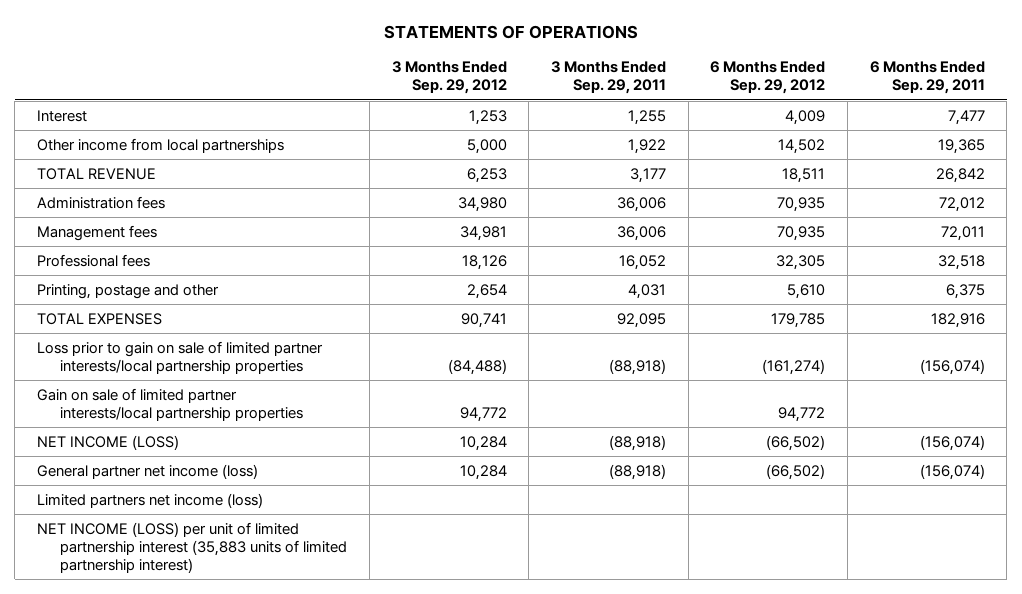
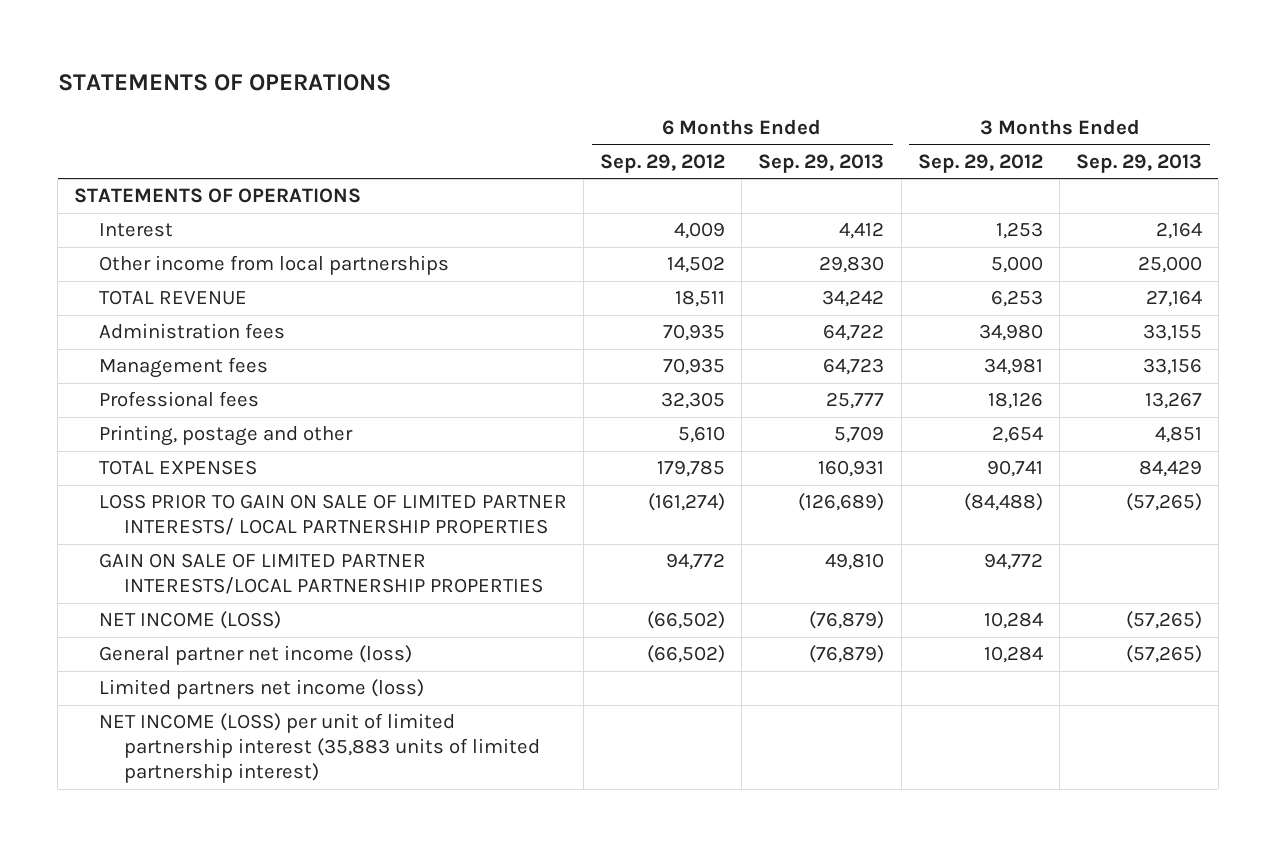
[551,61,667,95] 3 Months Ended Sep. 29, 2011 -> none
[869,61,985,95] 6 Months Ended Sep. 29, 2011 -> none
none -> [758,153,885,173] Sep. 29, 2013
none -> [1075,153,1202,173] Sep. 29, 2013
none -> [74,188,362,204] STATEMENTS OF OPERATIONS
[36,340,323,374] Loss prior to gain on sale of limited partner interests/local partnership properties -> [99,494,568,536] LOSS PRIOR TO GAIN ON SALE OF LIMITED PARTNER INTERESTS/ LOCAL PARTNERSHIP PROPERTIES
[36,387,304,421] Gain on sale of limited partner interests/local partnership properties -> [99,553,544,595] GAIN ON SALE OF LIMITED PARTNER INTERESTS/LOCAL PARTNERSHIP PROPERTIES

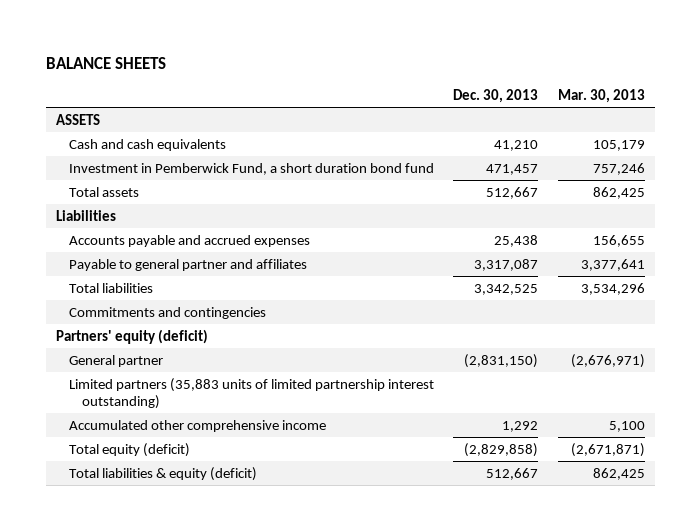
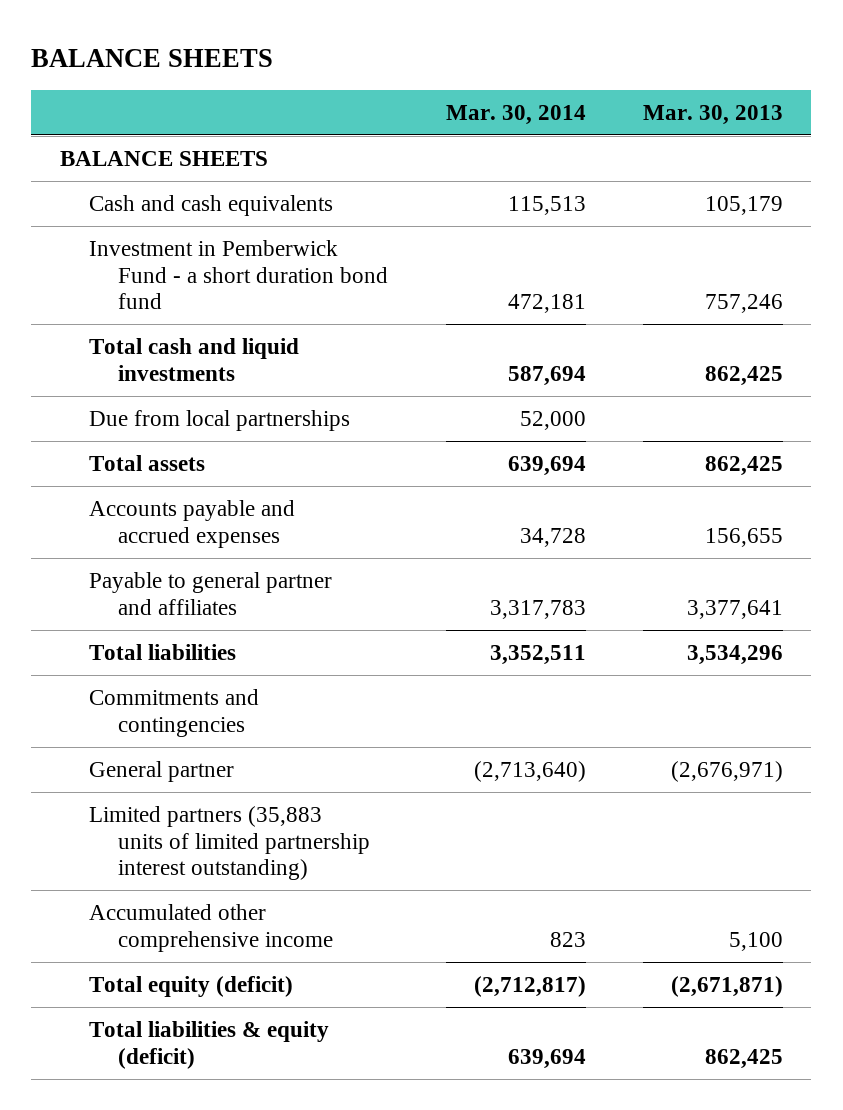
[453,89,539,104] Dec. 30, 2013 -> none
none -> [445,104,586,125] Mar. 30, 2014
[55,113,100,125] ASSETS -> none
none -> [60,150,269,166] BALANCE SHEETS
[68,162,434,175] Investment in Pemberwick Fund, a short duration bond fund -> [89,239,389,310] Investment in Pemberwick Fund - a short duration bond fund
none -> [89,337,300,381] Total cash and liquid investments
none -> [89,409,351,431] Due from local partnerships
[55,209,116,221] Liabilities -> none
[55,328,208,344] Partners' equity (deficit) -> none

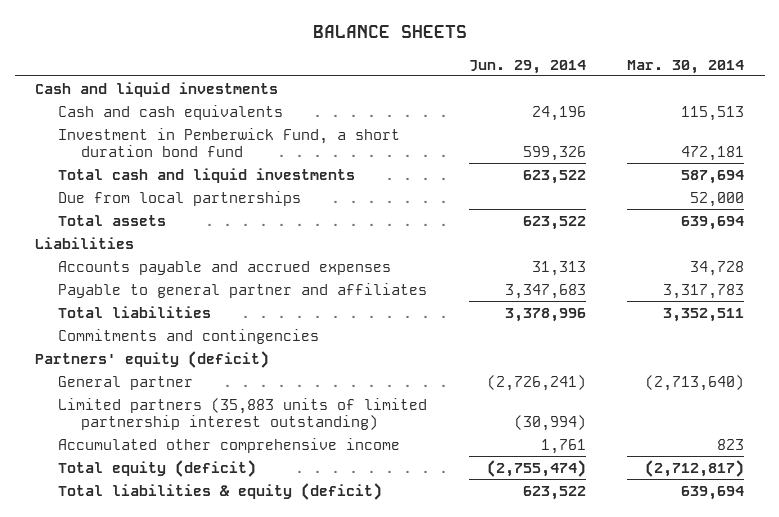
[642,104,783,125] Mar. 30, 2013 -> none
none -> [468,59,586,74] Jun. 29, 2014
[60,150,269,166] BALANCE SHEETS -> none
none -> [35,81,279,97] Cash and liquid investments
[89,239,389,310] Investment in Pemberwick Fund - a short duration bond fund -> [58,127,401,158] Investment in Pemberwick Fund, a short duration bond fund
none -> [35,236,135,249] Liabilities
none -> [35,350,270,368] Partners' equity (deficit)

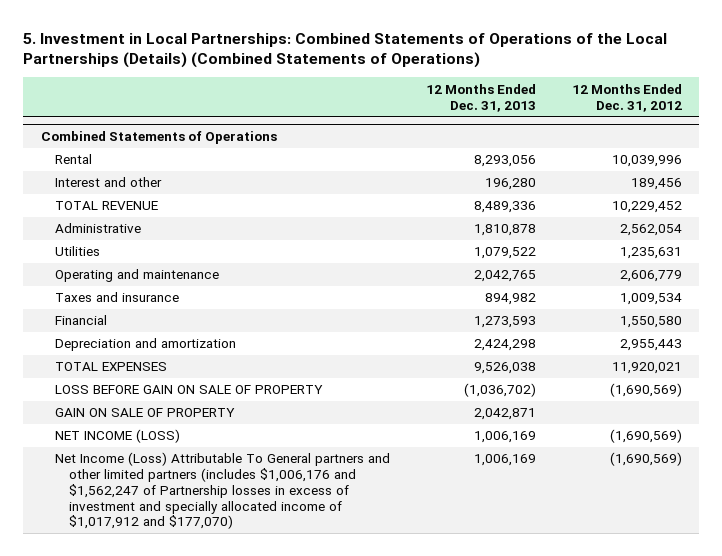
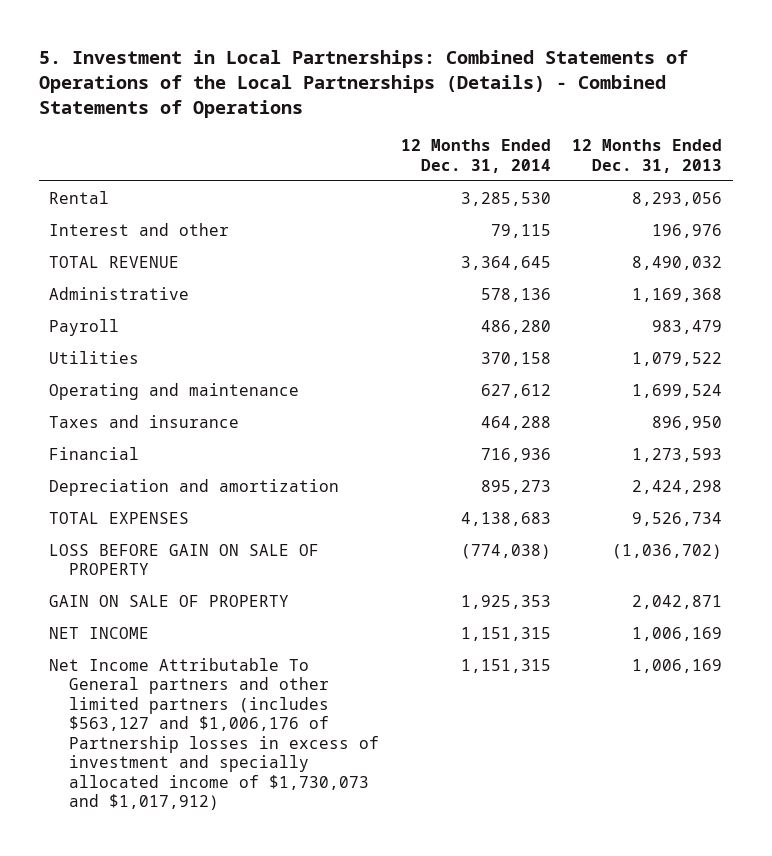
[22,32,667,69] 5. Investment in Local Partnerships: Combined Statements of Operations of the Local Partnerships (Details) (Combined Statements of Operations) -> [38,49,688,118] 5. Investment in Local Partnerships: Combined Statements of Operations of the Local Partnerships (Details) - Combined Statements of Operations
[571,83,682,112] 12 Months Ended Dec. 31, 2012 -> none
none -> [400,139,551,173] 12 Months Ended Dec. 31, 2014
[40,131,277,145] Combined Statements of Operations -> none
[484,178,536,191] 196,280 -> [652,223,723,238] 196,976
[473,201,536,214] 8,489,336 -> [632,255,723,270] 8,490,032
[473,224,536,237] 1,810,878 -> [632,287,723,302] 1,169,368
none -> [49,318,120,336] Payroll
[473,270,536,283] 2,042,765 -> [632,383,723,398] 1,699,524
[484,293,536,306] 894,982 -> [652,415,723,430] 896,950
[473,362,536,375] 9,526,038 -> [632,511,723,526] 9,526,734
[54,429,180,444] NET INCOME (LOSS) -> [49,626,150,639] NET INCOME
[54,452,390,530] Net Income (Loss) Attributable To General partners and other limited partners (includes $1,006,176 and $1,562,247 of Partnership losses in excess of investment and specially allocated income of $1,017,912 and $177,070) -> [49,657,380,811] Net Income Attributable To General partners and other limited partners (includes $563,127 and $1,006,176 of Partnership losses in excess of investment and specially allocated income of $1,730,073 and $1,017,912)

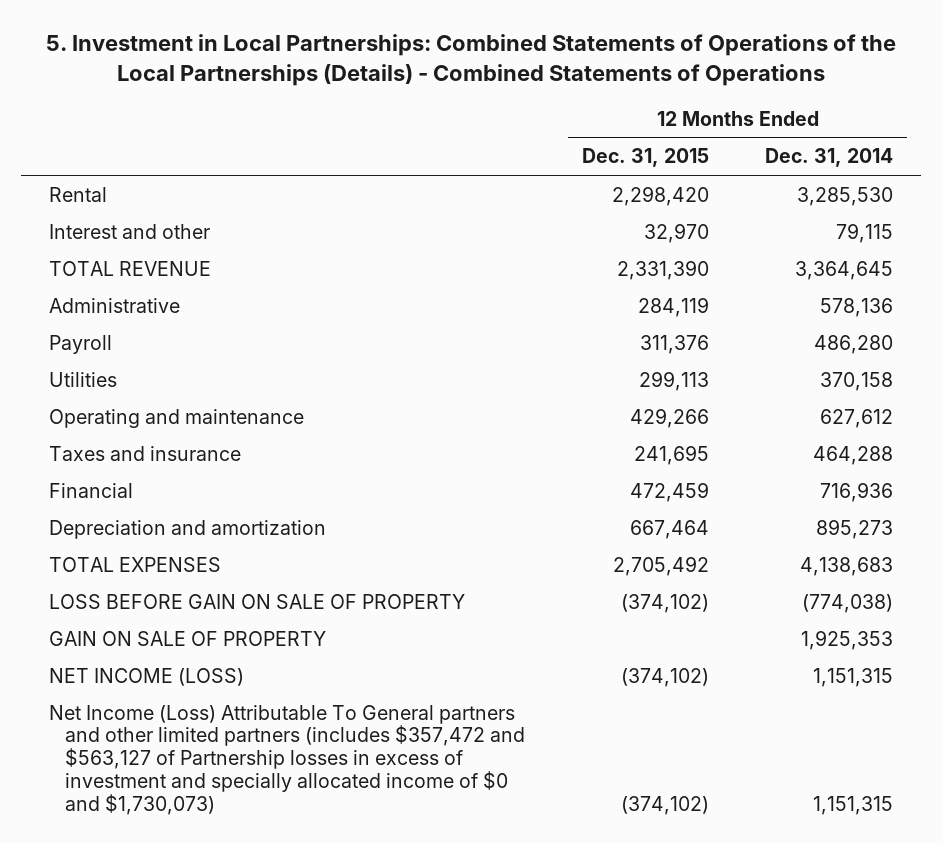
[572,139,723,173] 12 Months Ended Dec. 31, 2013 -> none
none -> [581,148,709,168] Dec. 31, 2015
[49,626,150,639] NET INCOME -> [49,667,245,686] NET INCOME (LOSS)
[49,657,380,811] Net Income Attributable To General partners and other limited partners (includes $563,127 and $1,006,176 of Partnership losses in excess of investment and specially allocated income of $1,730,073 and $1,017,912) -> [49,704,526,815] Net Income (Loss) Attributable To General partners and other limited partners (includes $357,472 and $563,127 of Partnership losses in excess of investment and specially allocated income of $0 and $1,730,073)

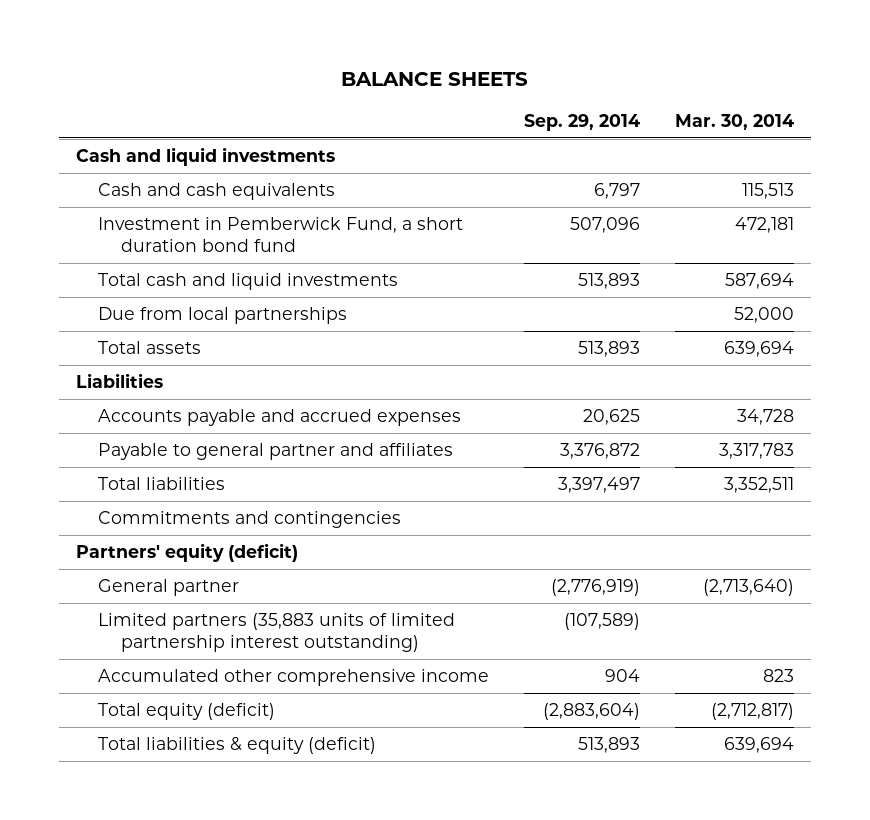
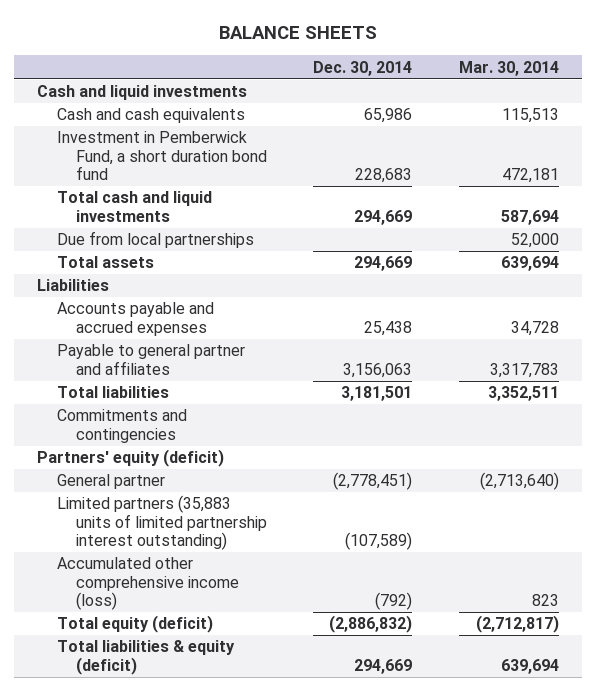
[524,113,641,131] Sep. 29, 2014 -> none
none -> [313,60,413,76] Dec. 30, 2014
[98,669,490,687] Accumulated other comprehensive income -> [56,557,239,611] Accumulated other comprehensive income (loss)

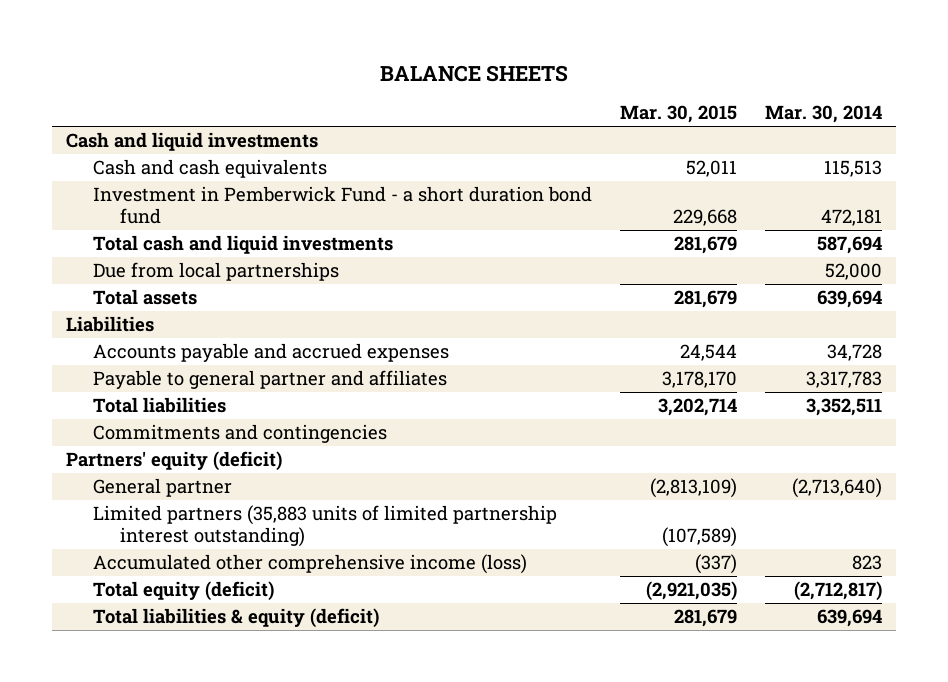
[313,60,413,76] Dec. 30, 2014 -> none
none -> [619,105,737,124] Mar. 30, 2015
[56,131,267,181] Investment in Pemberwick Fund, a short duration bond fund -> [92,186,592,225] Investment in Pemberwick Fund - a short duration bond fund

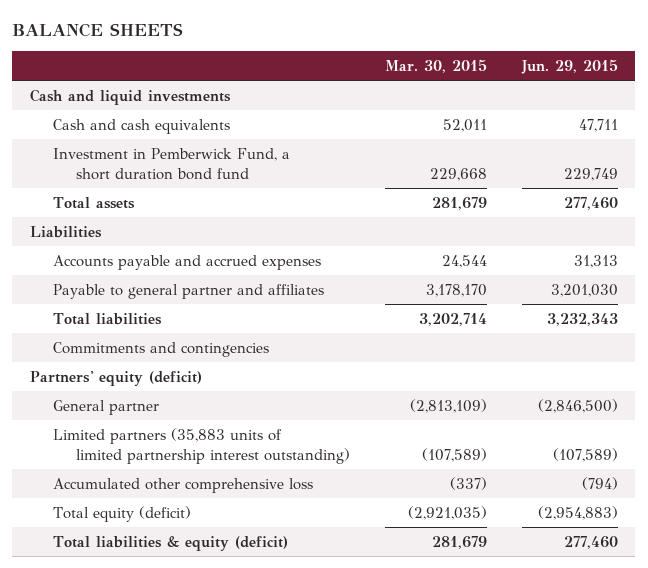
[765,105,883,124] Mar. 30, 2014 -> none
none -> [520,59,618,75] Jun. 29, 2015
[92,235,393,255] Total cash and liquid investments -> none
[92,262,339,282] Due from local partnerships -> none
[92,186,592,225] Investment in Pemberwick Fund - a short duration bond fund -> [52,147,290,180] Investment in Pemberwick Fund, a short duration bond fund
[92,554,527,575] Accumulated other comprehensive income (loss) -> [52,477,313,493] Accumulated other comprehensive loss

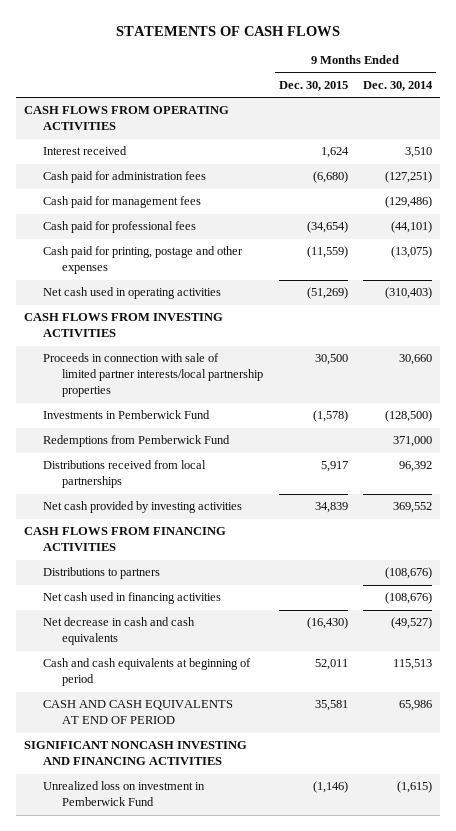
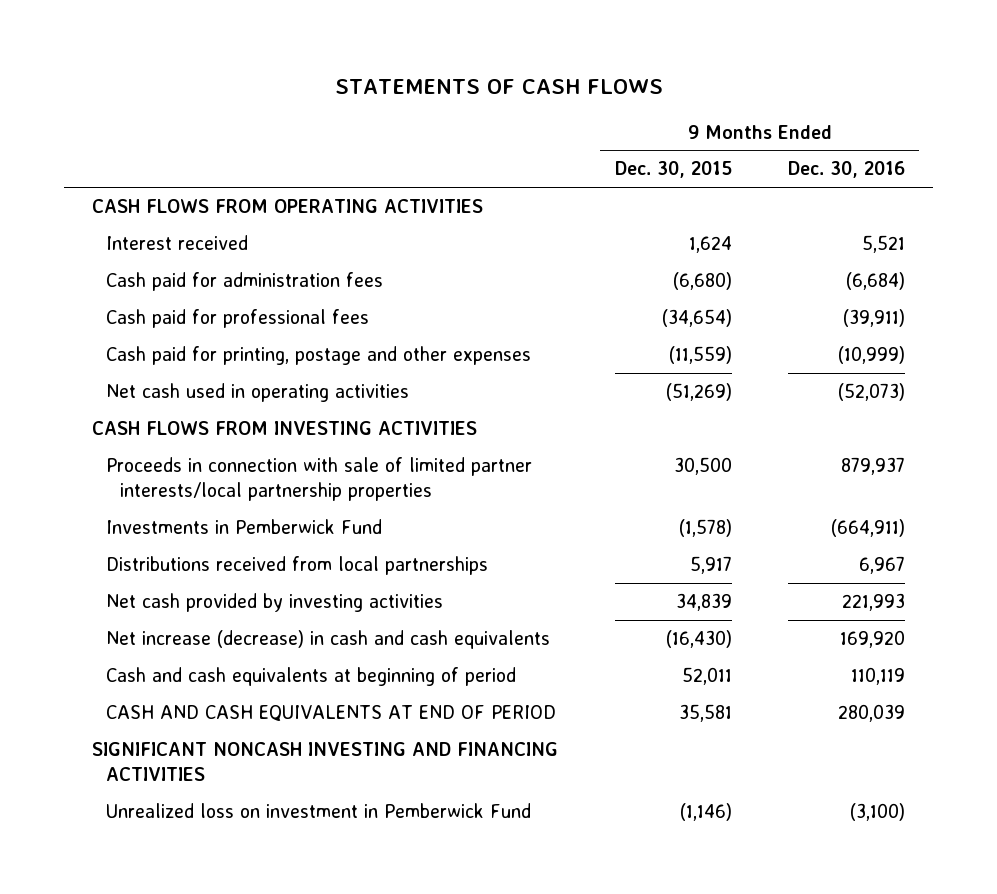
[363,80,434,91] Dec. 30, 2014 -> none
none -> [787,161,905,179] Dec. 30, 2016
[43,196,202,209] Cash paid for management fees -> none
[43,435,231,448] Redemptions from Pemberwick Fund -> none
[23,527,226,552] CASH FLOWS FROM FINANCING ACTIVITIES -> none
[43,567,161,580] Distributions to partners -> none
[43,592,222,605] Net cash used in financing activities -> none
[43,617,196,646] Net decrease in cash and cash equivalents -> [105,629,550,649] Net increase (decrease) in cash and cash equivalents

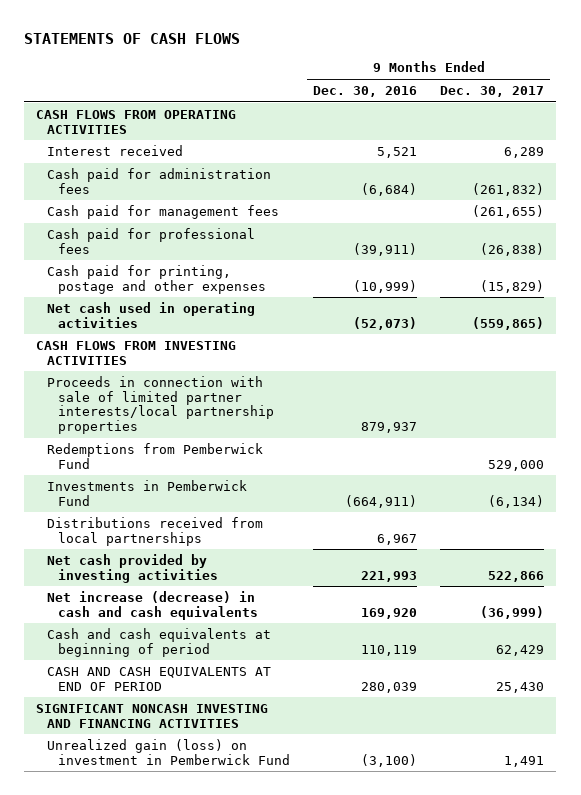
[614,161,732,179] Dec. 30, 2015 -> none
none -> [440,85,545,97] Dec. 30, 2017
none -> [46,204,279,219] Cash paid for management fees
none -> [46,442,263,469] Redemptions from Pemberwick Fund
[105,802,531,818] Unrealized loss on investment in Pemberwick Fund -> [46,738,290,765] Unrealized gain (loss) on investment in Pemberwick Fund

